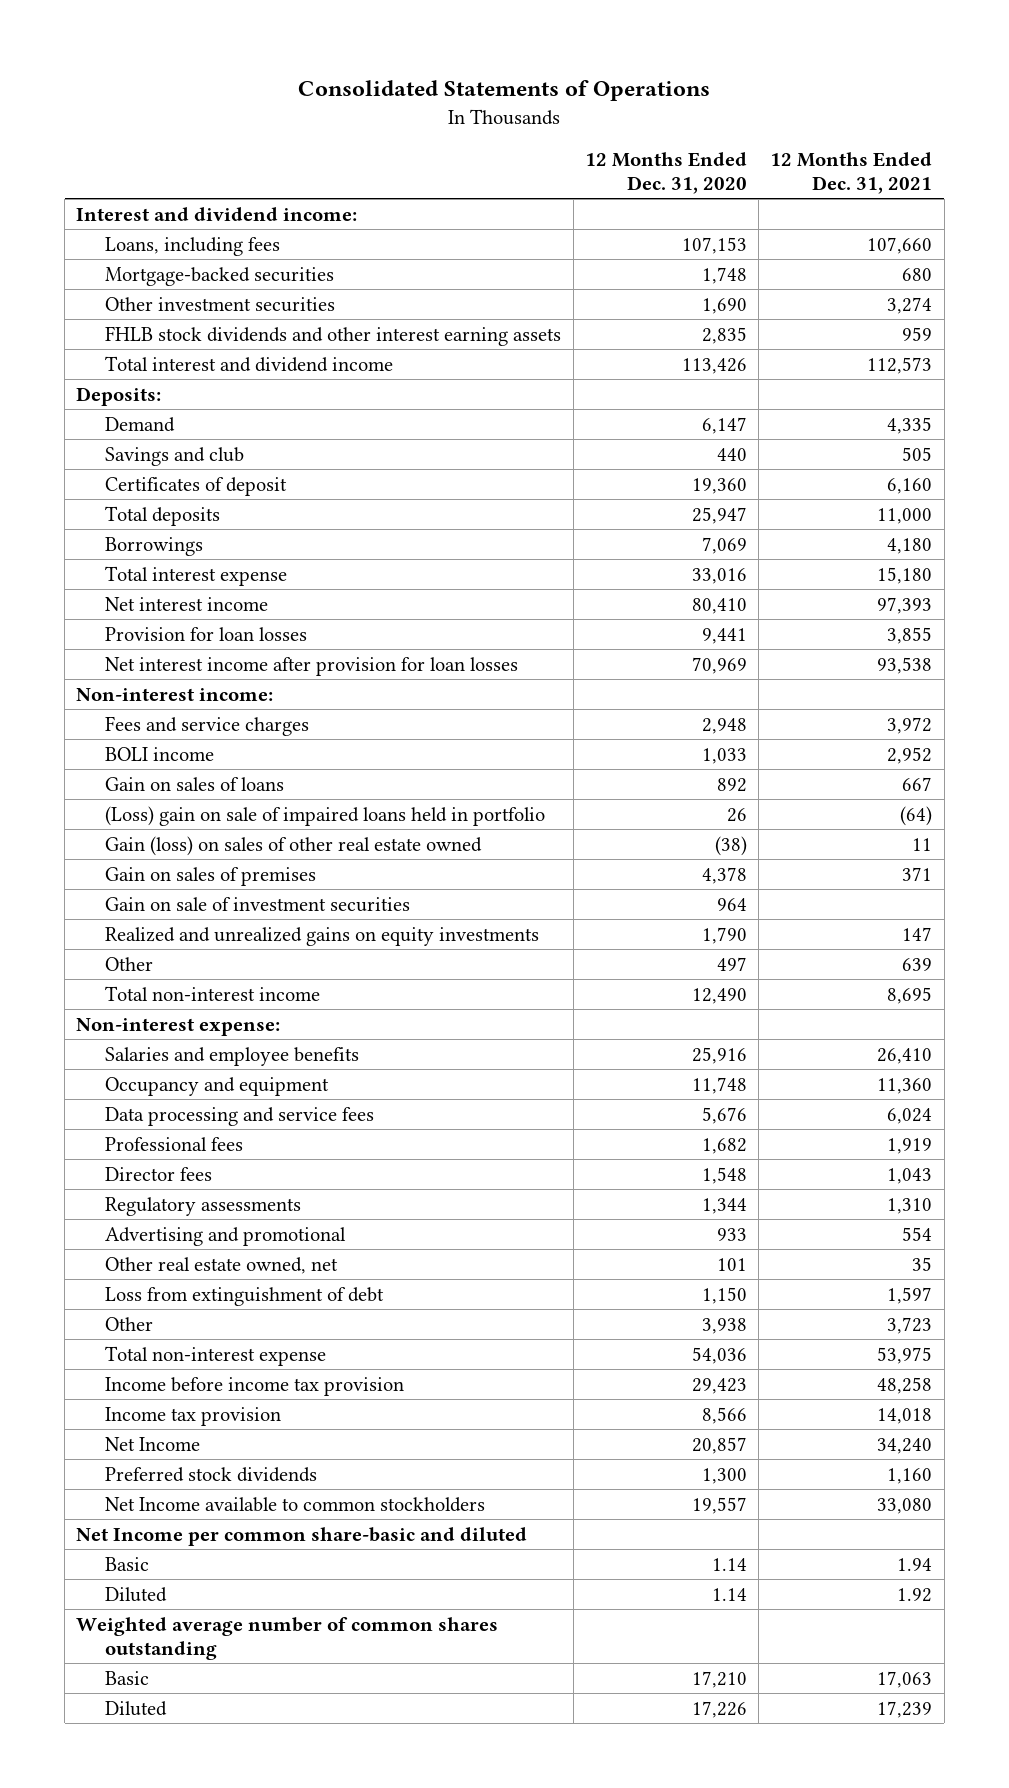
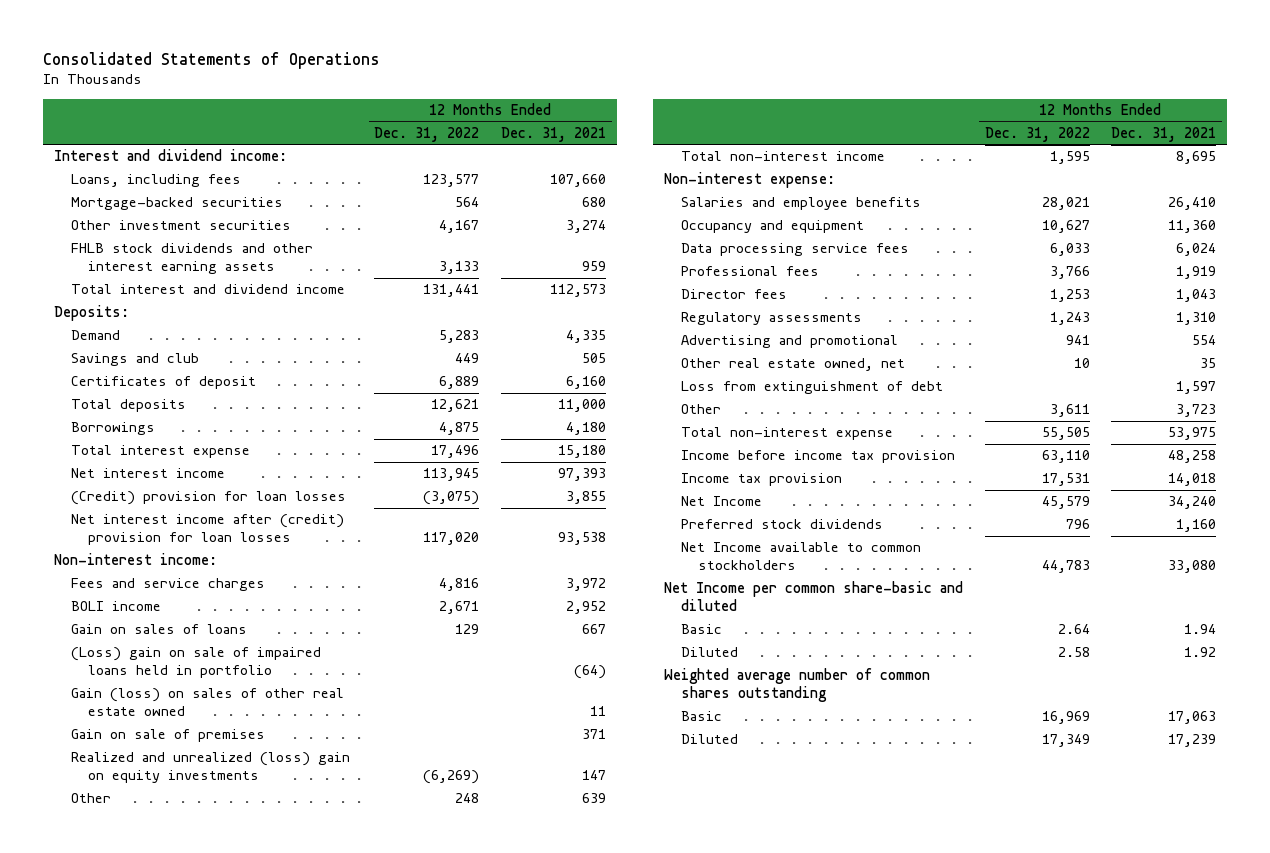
[584,151,747,194] 12 Months Ended Dec. 31, 2020 -> none
none -> [374,126,480,142] Dec. 31, 2022
[105,626,308,641] Provision for loan losses -> [70,491,346,506] (Credit) provision for loan losses
[105,656,519,676] Net interest income after provision for loan losses -> [70,514,344,546] Net interest income after (credit) provision for loan losses
[105,896,411,912] Gain on sale of investment securities -> none
[105,866,317,886] Gain on sales of premises -> [70,729,265,743] Gain on sale of premises
[105,926,540,946] Realized and unrealized gains on equity investments -> [70,752,350,784] Realized and unrealized (loss) gain on equity investments
[105,1106,375,1126] Data processing and service fees -> [681,243,910,257] Data processing service fees

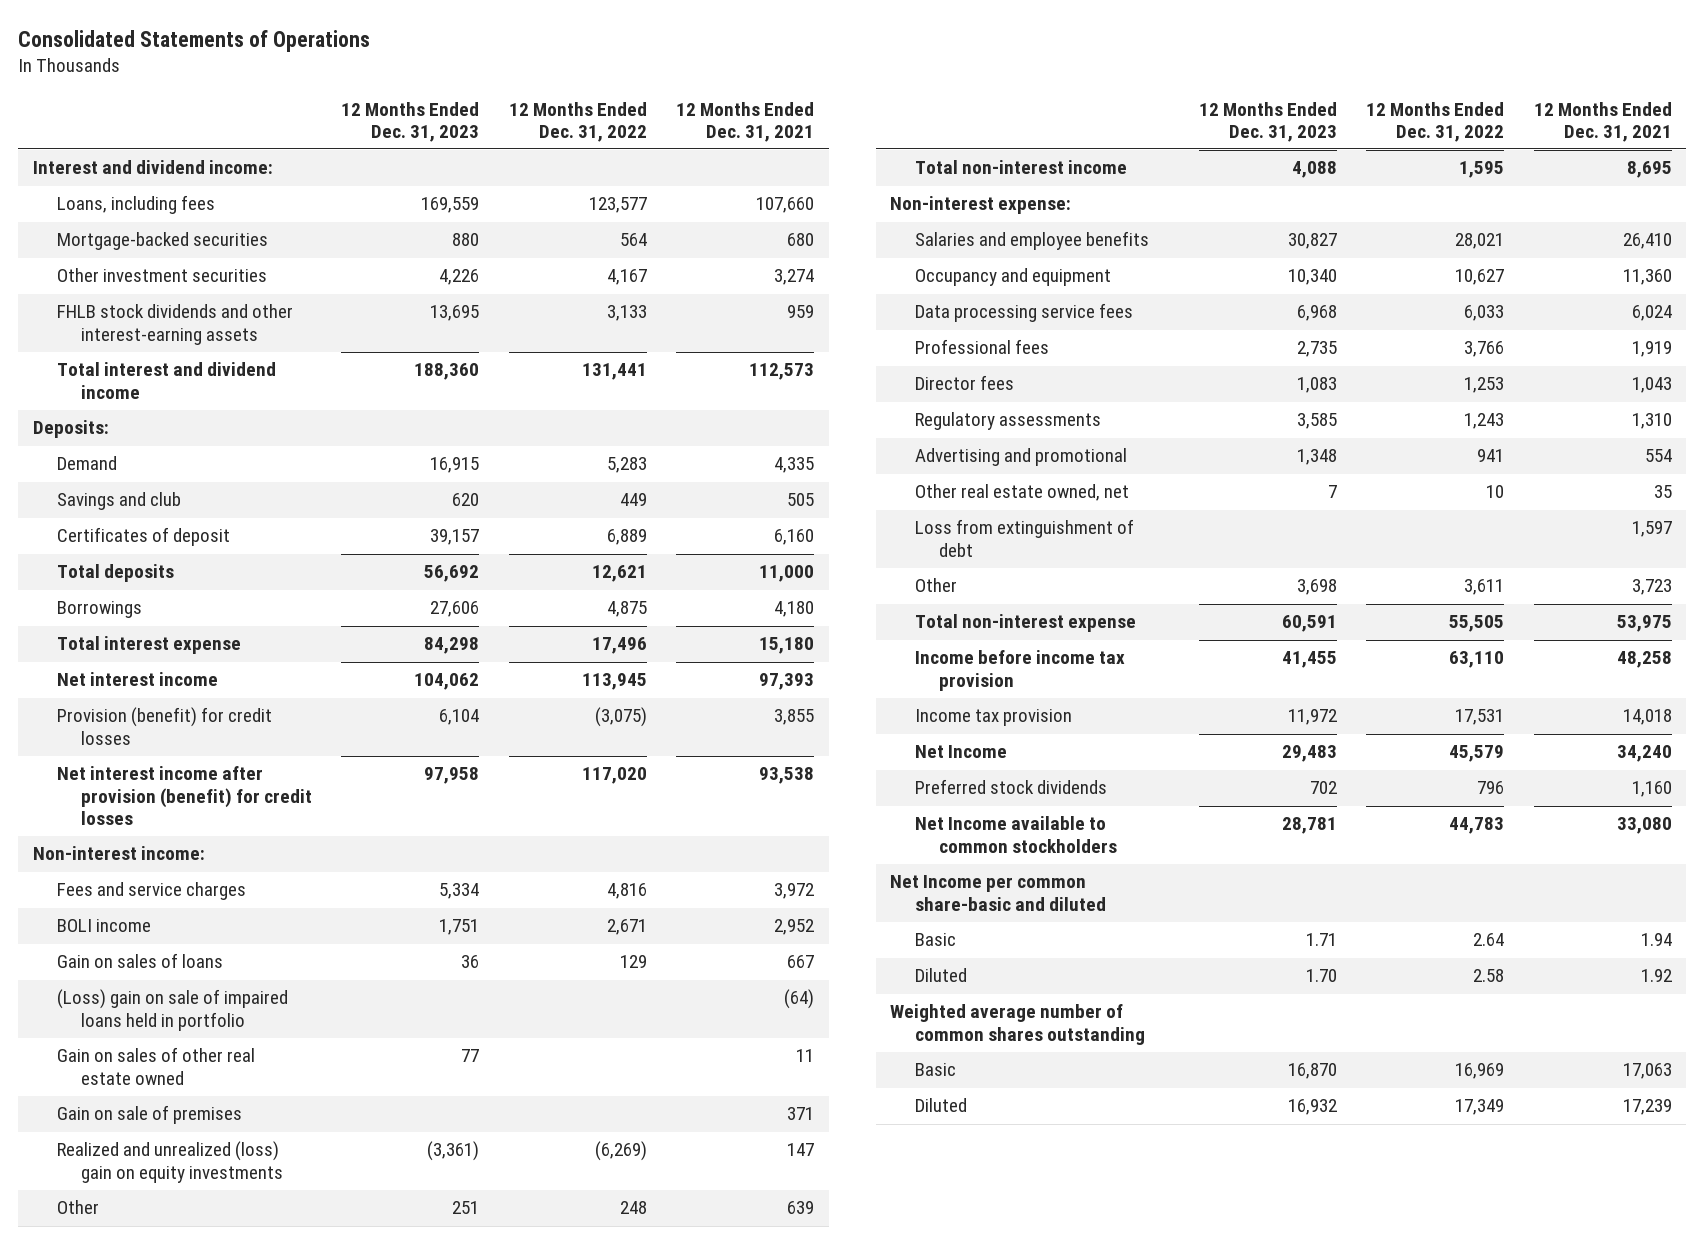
none -> [341,101,480,142] 12 Months Ended Dec. 31, 2023
[70,243,313,275] FHLB stock dividends and other interest earning assets -> [56,304,293,345] FHLB stock dividends and other interest-earning assets
[70,491,346,506] (Credit) provision for loan losses -> [56,707,272,745] Provision (benefit) for credit losses
[70,514,344,546] Net interest income after (credit) provision for loan losses -> [56,766,313,825] Net interest income after provision (benefit) for credit losses
[70,688,344,717] Gain (loss) on sales of other real estate owned -> [56,1047,255,1085] Gain on sales of other real estate owned

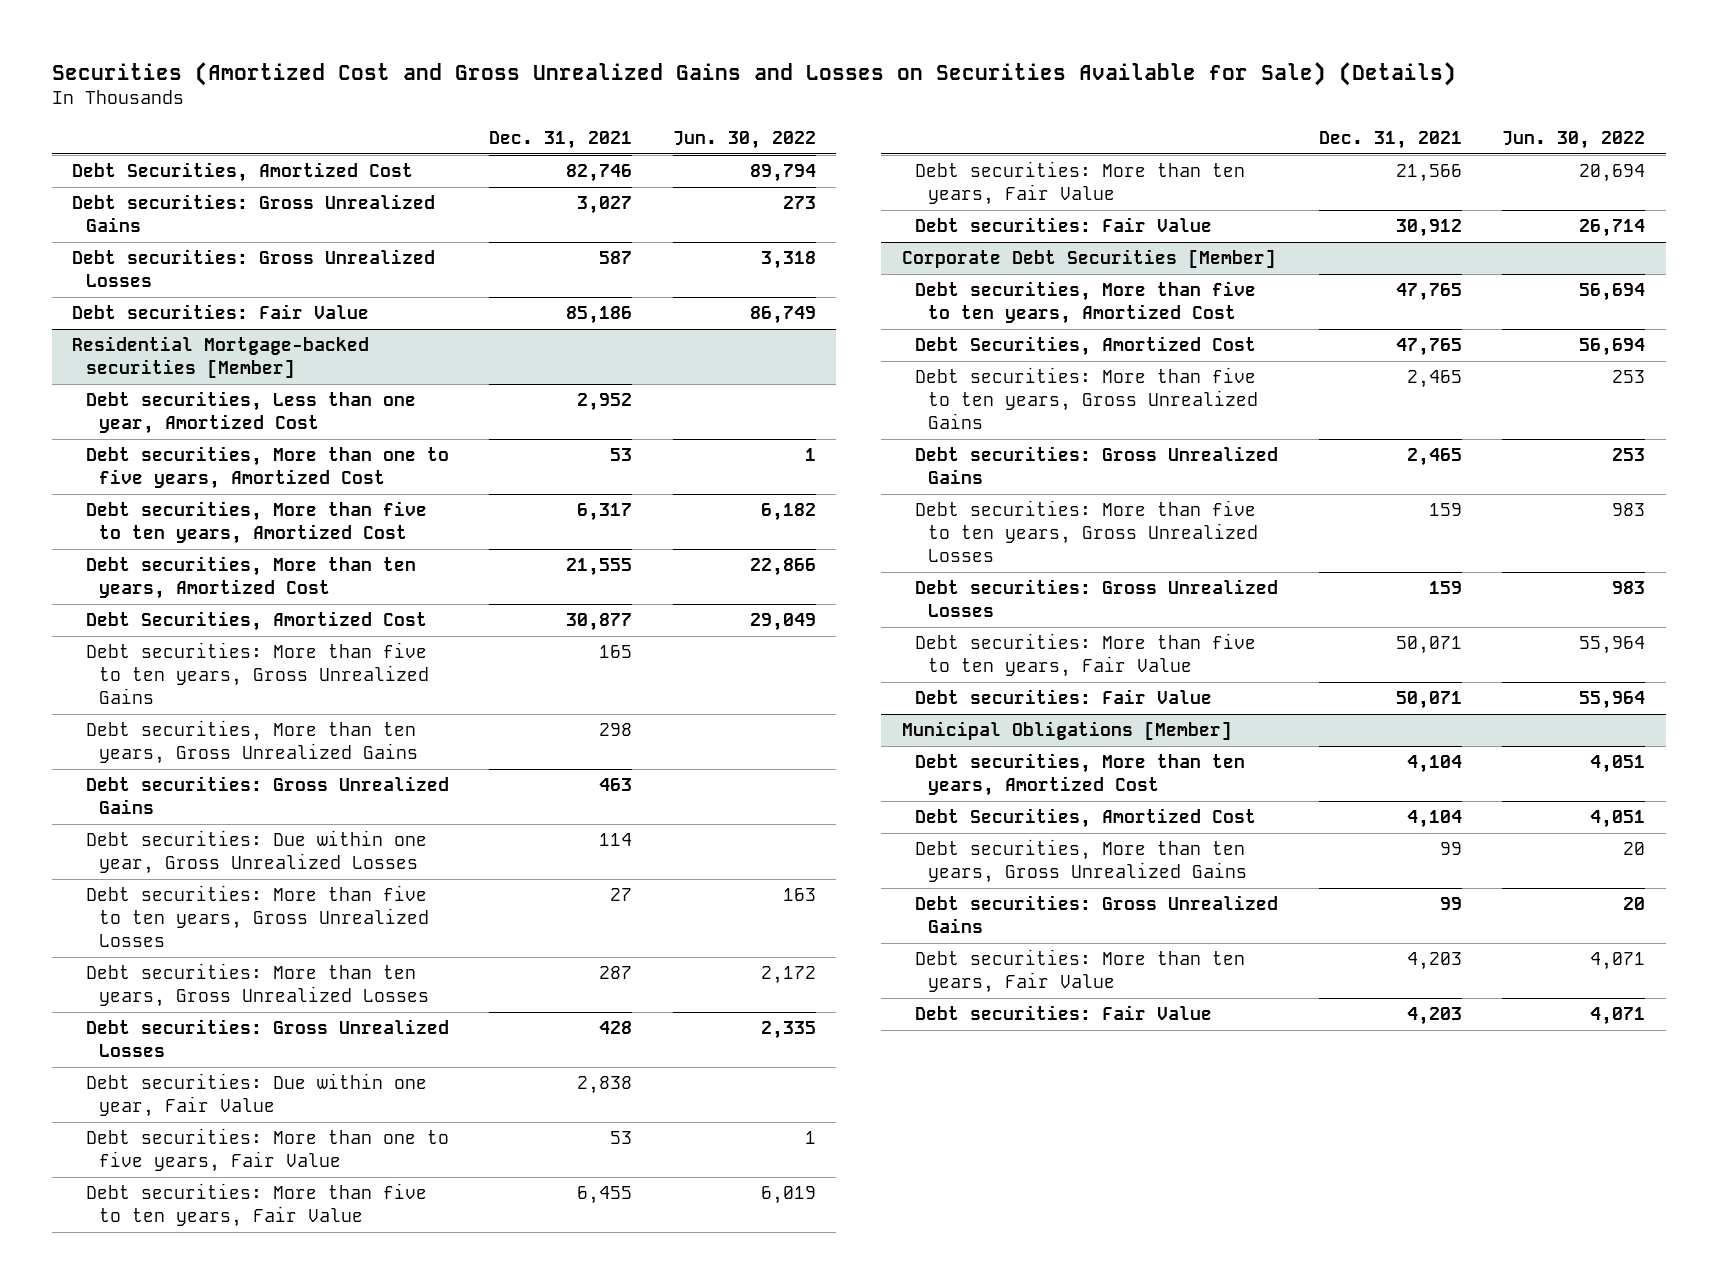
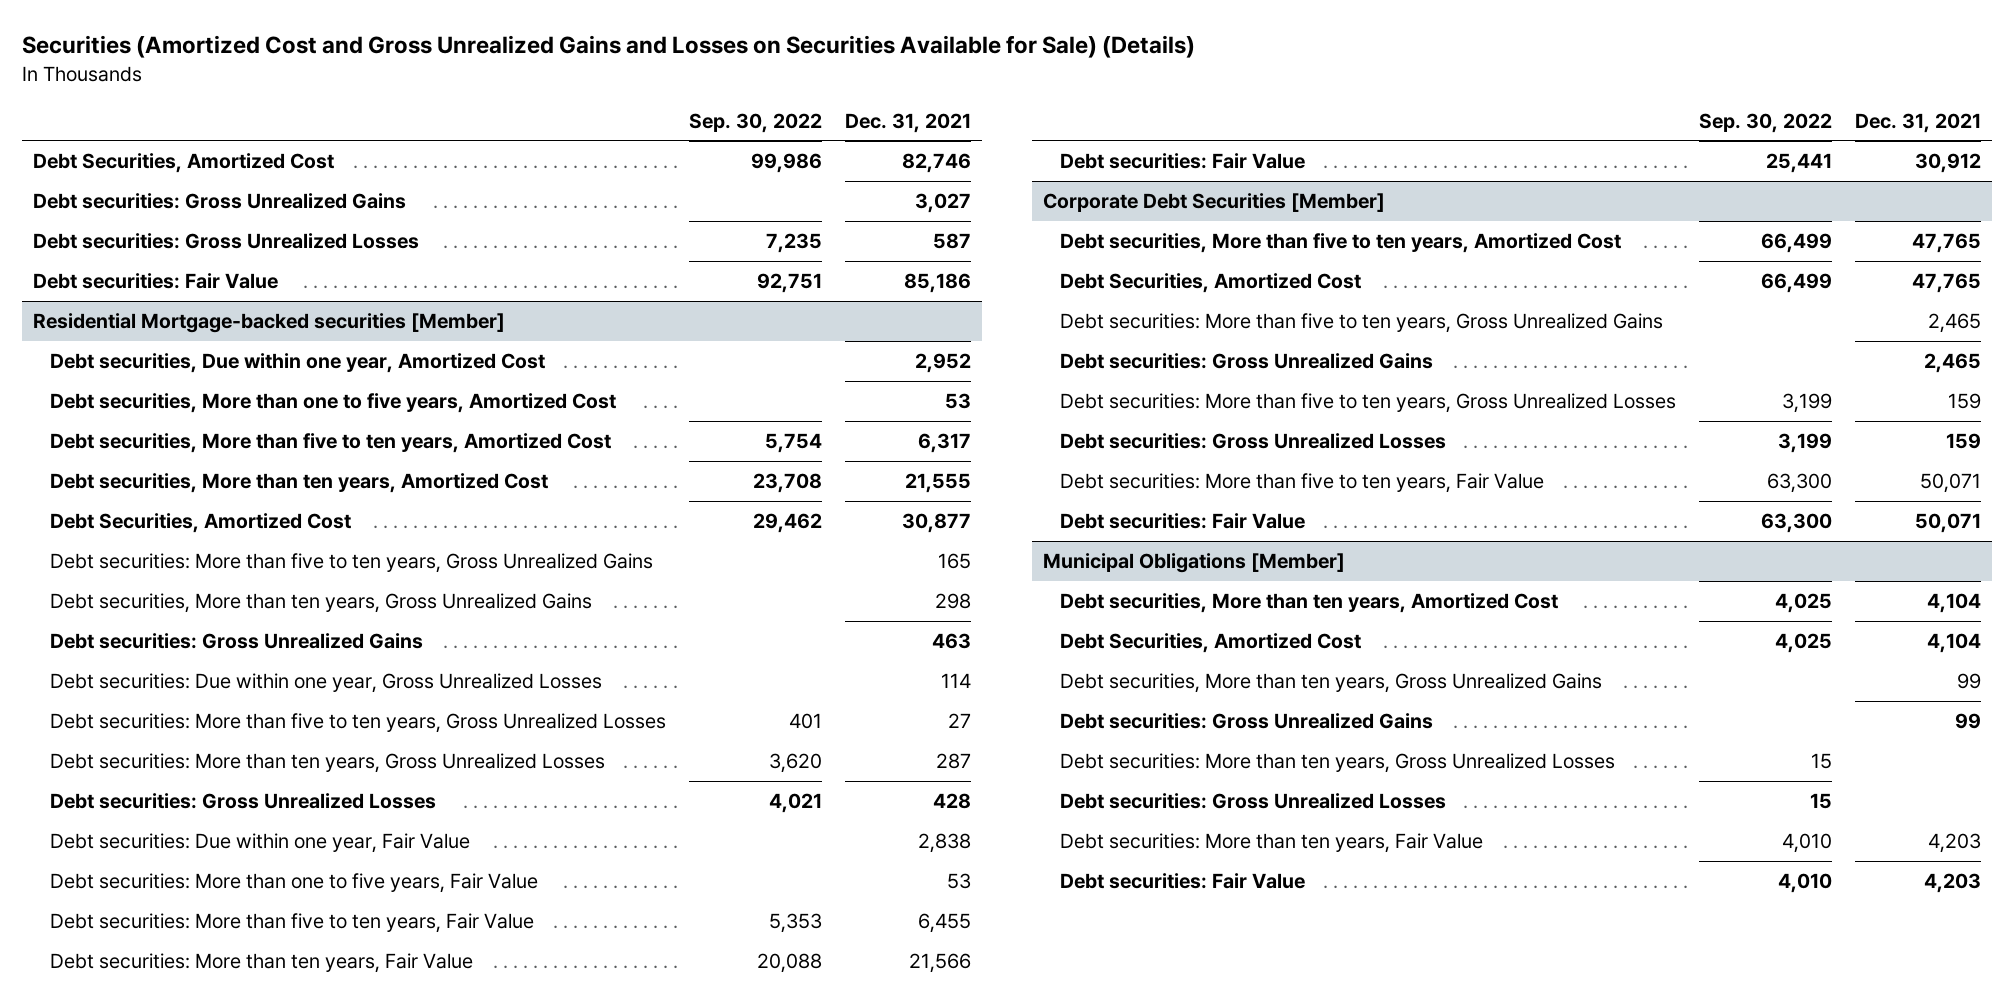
[672,131,816,150] Jun. 30, 2022 -> none
none -> [688,112,822,133] Sep. 30, 2022
[85,391,416,435] Debt securities, Less than one year, Amortized Cost -> [50,352,546,373] Debt securities, Due within one year, Amortized Cost
none -> [1060,752,1616,773] Debt securities: More than ten years, Gross Unrealized Losses
none -> [1060,792,1447,809] Debt securities: Gross Unrealized Losses

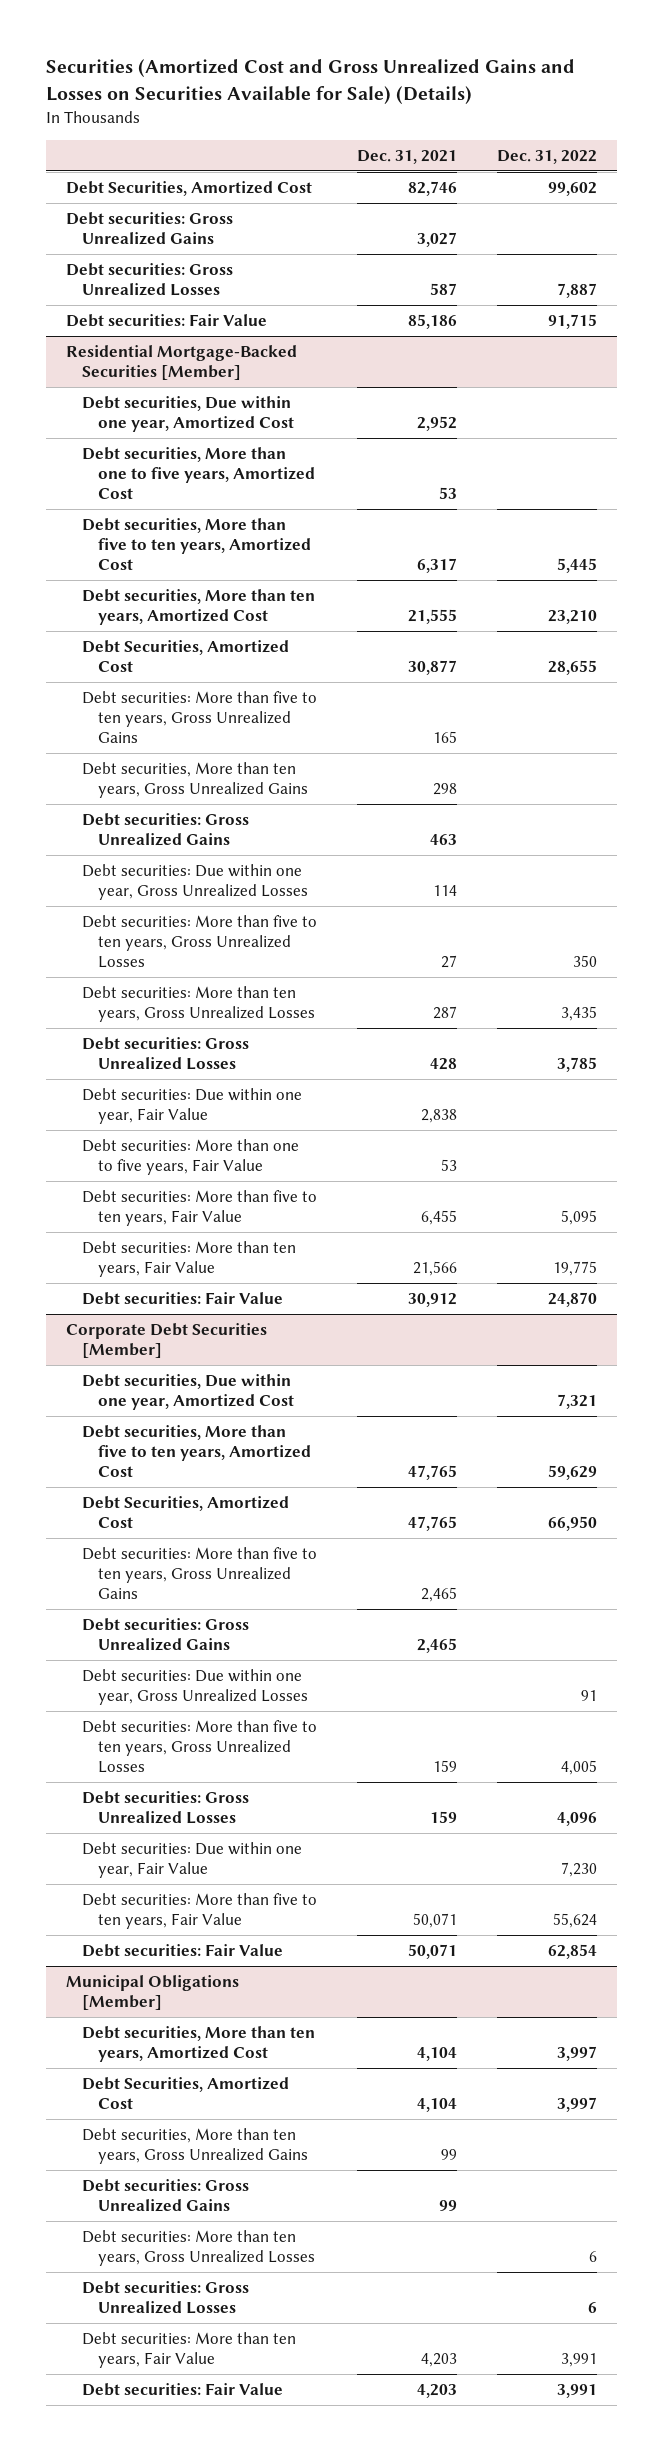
[688,112,822,133] Sep. 30, 2022 -> none
none -> [497,149,598,164] Dec. 31, 2022
[33,312,506,333] Residential Mortgage-backed securities [Member] -> [66,345,298,381] Residential Mortgage-Backed Securities [Member]
none -> [82,1374,295,1411] Debt securities, Due within one year, Amortized Cost
none -> [82,1669,309,1706] Debt securities: Due within one year, Gross Unrealized Losses
none -> [82,1842,303,1879] Debt securities: Due within one year, Fair Value

